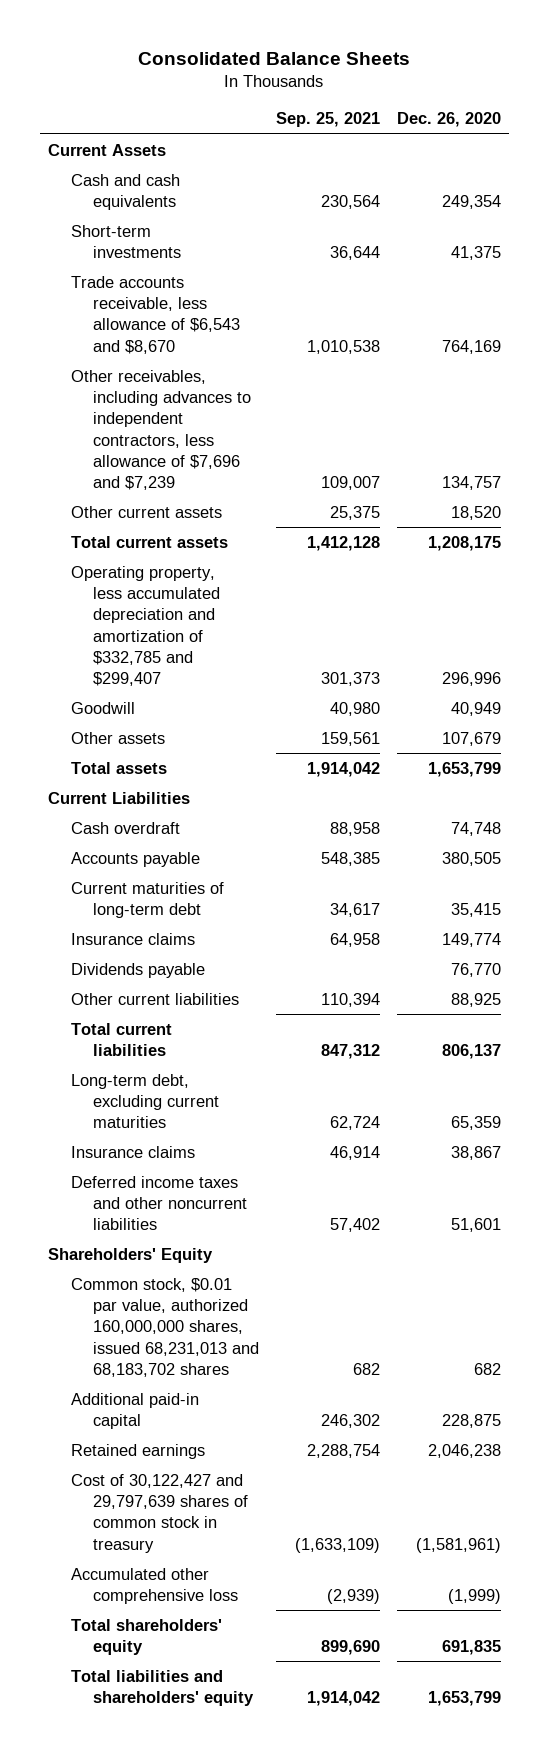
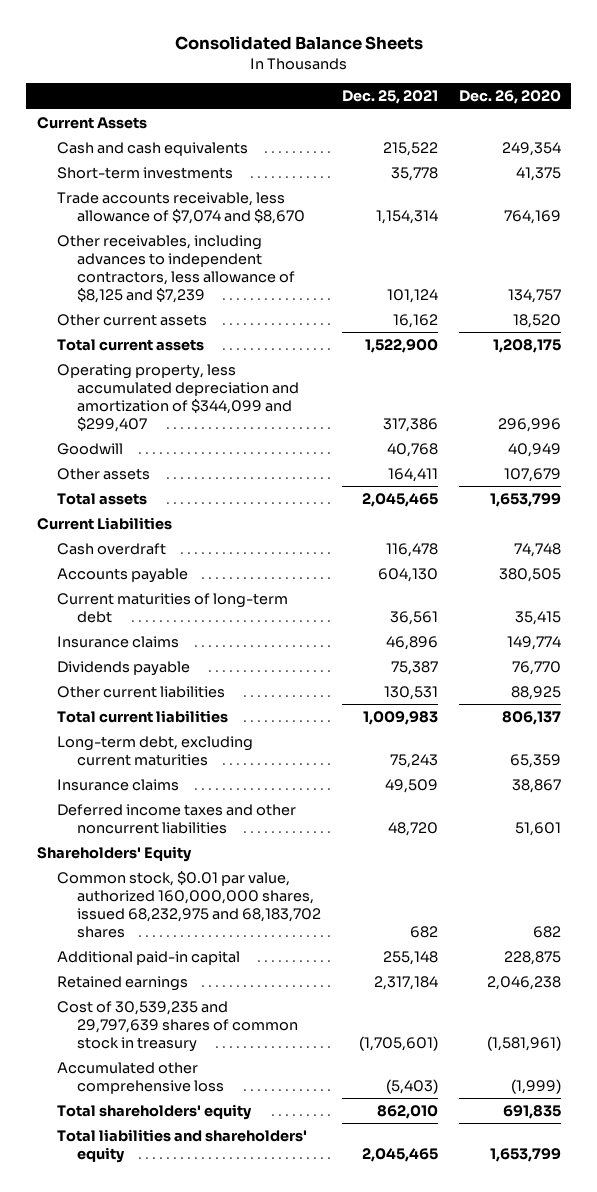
[276,112,381,128] Sep. 25, 2021 -> none
none -> [341,90,438,105] Dec. 25, 2021
[70,275,241,354] Trade accounts receivable, less allowance of $6,543 and $8,670 -> [56,192,305,224] Trade accounts receivable, less allowance of $7,074 and $8,670
[70,369,252,491] Other receivables, including advances to independent contractors, less allowance of $7,696 and $7,239 -> [56,235,295,303] Other receivables, including advances to independent contractors, less allowance of $8,125 and $7,239
[70,565,221,687] Operating property, less accumulated depreciation and amortization of $332,785 and $299,407 -> [56,364,299,432] Operating property, less accumulated depreciation and amortization of $344,099 and $299,407
[70,1277,260,1377] Common stock, $0.01 par value, authorized 160,000,000 shares, issued 68,231,013 and 68,183,702 shares -> [56,871,321,938] Common stock, $0.01 par value, authorized 160,000,000 shares, issued 68,232,975 and 68,183,702 shares
[70,1473,249,1553] Cost of 30,122,427 and 29,797,639 shares of common stock in treasury -> [56,1001,298,1052] Cost of 30,539,235 and 29,797,639 shares of common stock in treasury

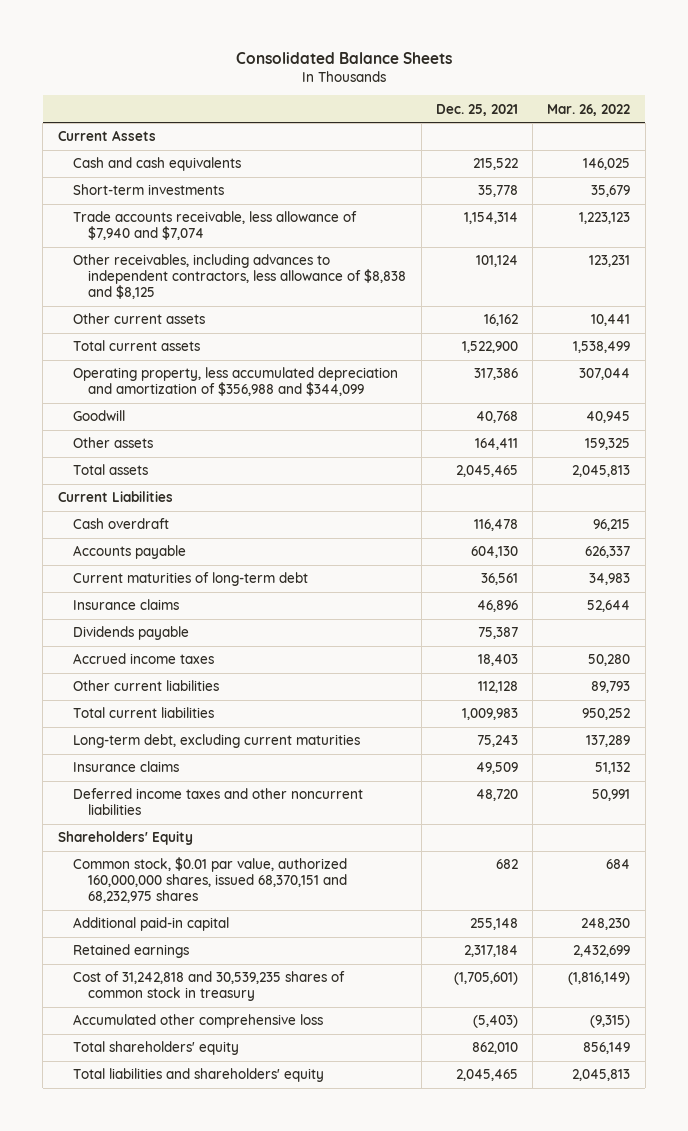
[458,90,561,105] Dec. 26, 2020 -> none
none -> [547,103,631,116] Mar. 26, 2022
[56,192,305,224] Trade accounts receivable, less allowance of $7,074 and $8,670 -> [72,211,357,241] Trade accounts receivable, less allowance of $7,940 and $7,074
[56,235,295,303] Other receivables, including advances to independent contractors, less allowance of $8,125 and $7,239 -> [72,254,407,300] Other receivables, including advances to independent contractors, less allowance of $8,838 and $8,125
[56,364,299,432] Operating property, less accumulated depreciation and amortization of $344,099 and $299,407 -> [72,367,398,397] Operating property, less accumulated depreciation and amortization of $356,988 and $344,099
none -> [72,653,214,665] Accrued income taxes
[383,686,438,701] 130,531 -> [477,681,518,694] 112,128
[56,871,321,938] Common stock, $0.01 par value, authorized 160,000,000 shares, issued 68,232,975 and 68,183,702 shares -> [72,857,348,904] Common stock, $0.01 par value, authorized 160,000,000 shares, issued 68,370,151 and 68,232,975 shares
[56,1001,298,1052] Cost of 30,539,235 and 29,797,639 shares of common stock in treasury -> [72,971,345,1002] Cost of 31,242,818 and 30,539,235 shares of common stock in treasury

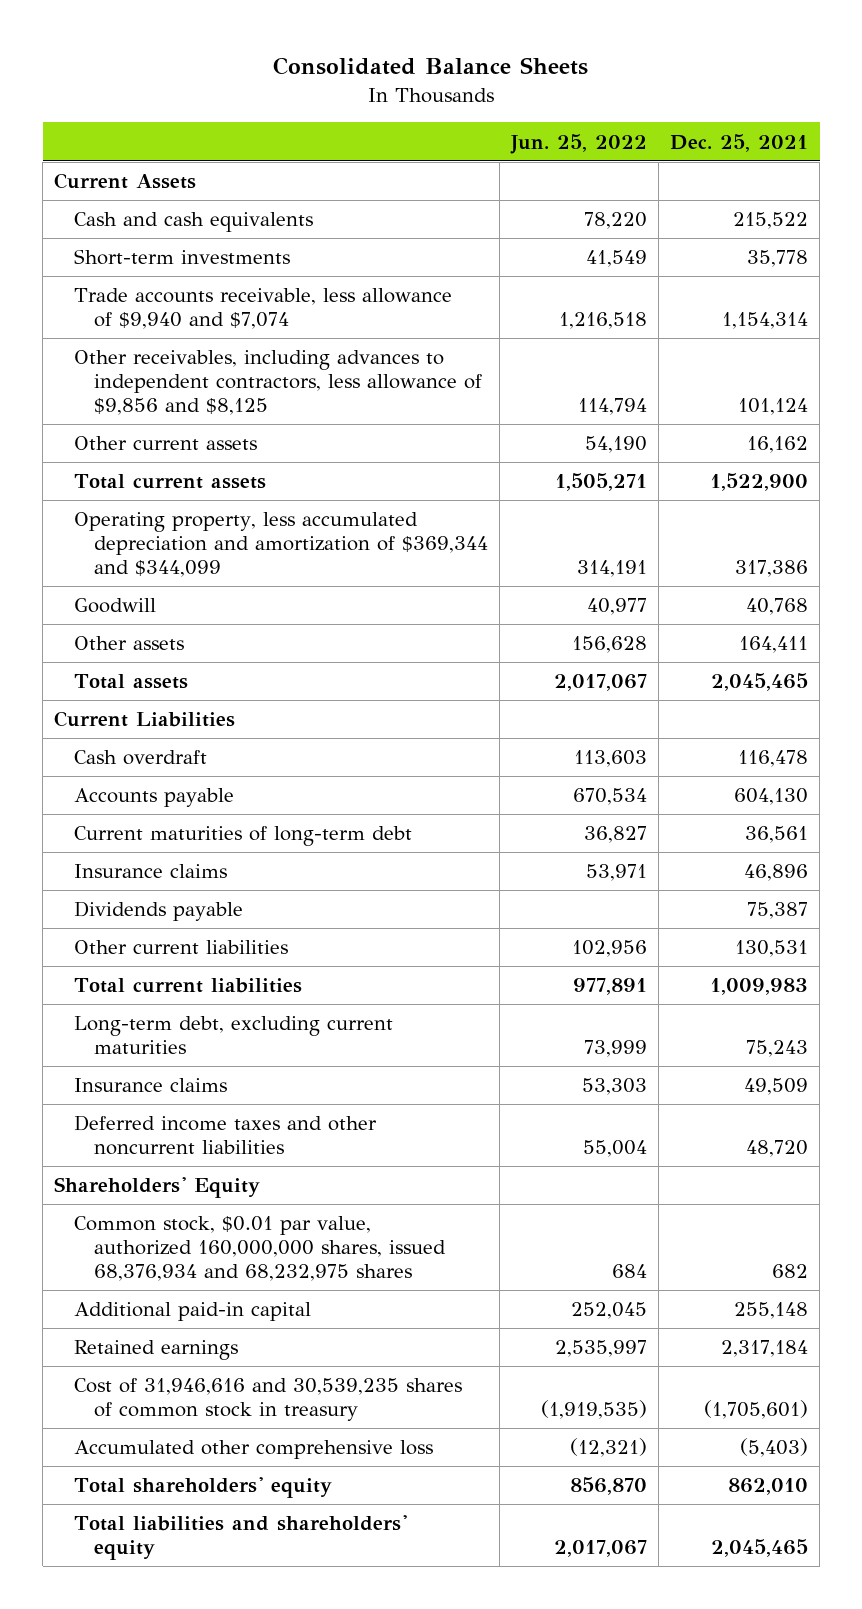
[547,103,631,116] Mar. 26, 2022 -> none
none -> [510,133,648,154] Jun. 25, 2022
[72,211,357,241] Trade accounts receivable, less allowance of $7,940 and $7,074 -> [74,288,453,330] Trade accounts receivable, less allowance of $9,940 and $7,074
[72,254,407,300] Other receivables, including advances to independent contractors, less allowance of $8,838 and $8,125 -> [74,350,482,416] Other receivables, including advances to independent contractors, less allowance of $9,856 and $8,125
[72,367,398,397] Operating property, less accumulated depreciation and amortization of $356,988 and $344,099 -> [74,512,488,578] Operating property, less accumulated depreciation and amortization of $369,344 and $344,099
[72,653,214,665] Accrued income taxes -> none
[477,681,518,694] 112,128 -> [735,940,809,958] 130,531
[72,857,348,904] Common stock, $0.01 par value, authorized 160,000,000 shares, issued 68,370,151 and 68,232,975 shares -> [74,1216,446,1282] Common stock, $0.01 par value, authorized 160,000,000 shares, issued 68,376,934 and 68,232,975 shares
[72,971,345,1002] Cost of 31,242,818 and 30,539,235 shares of common stock in treasury -> [74,1378,463,1422] Cost of 31,946,616 and 30,539,235 shares of common stock in treasury

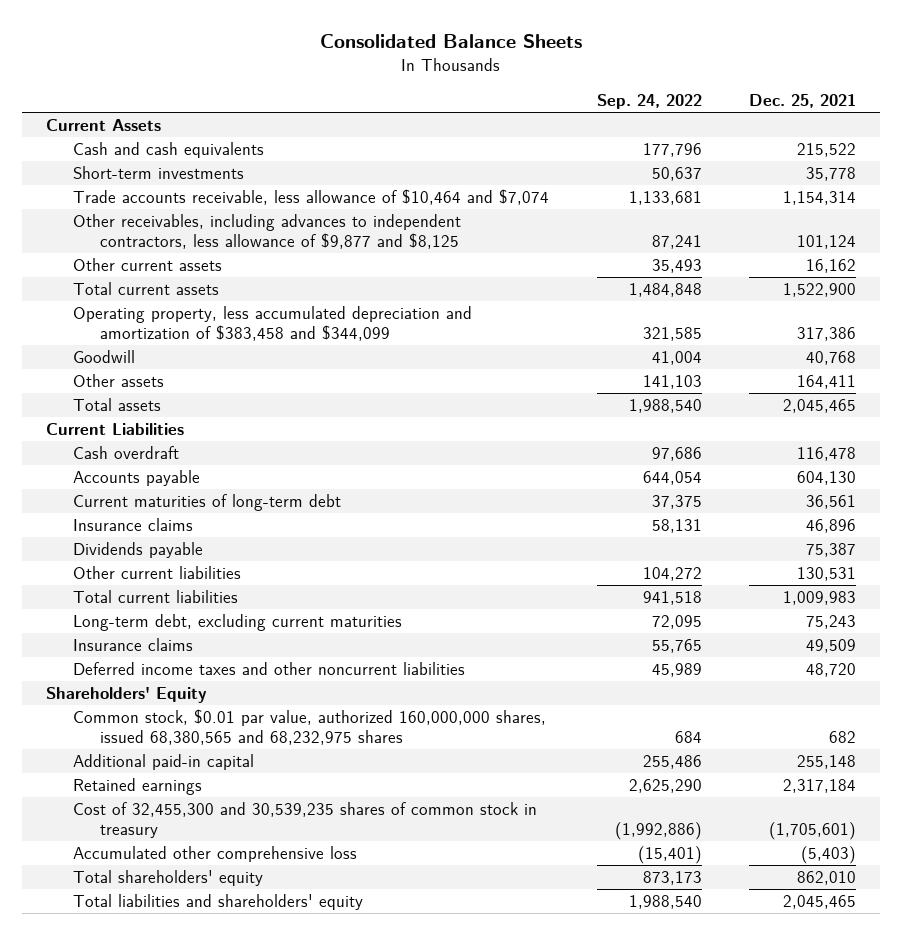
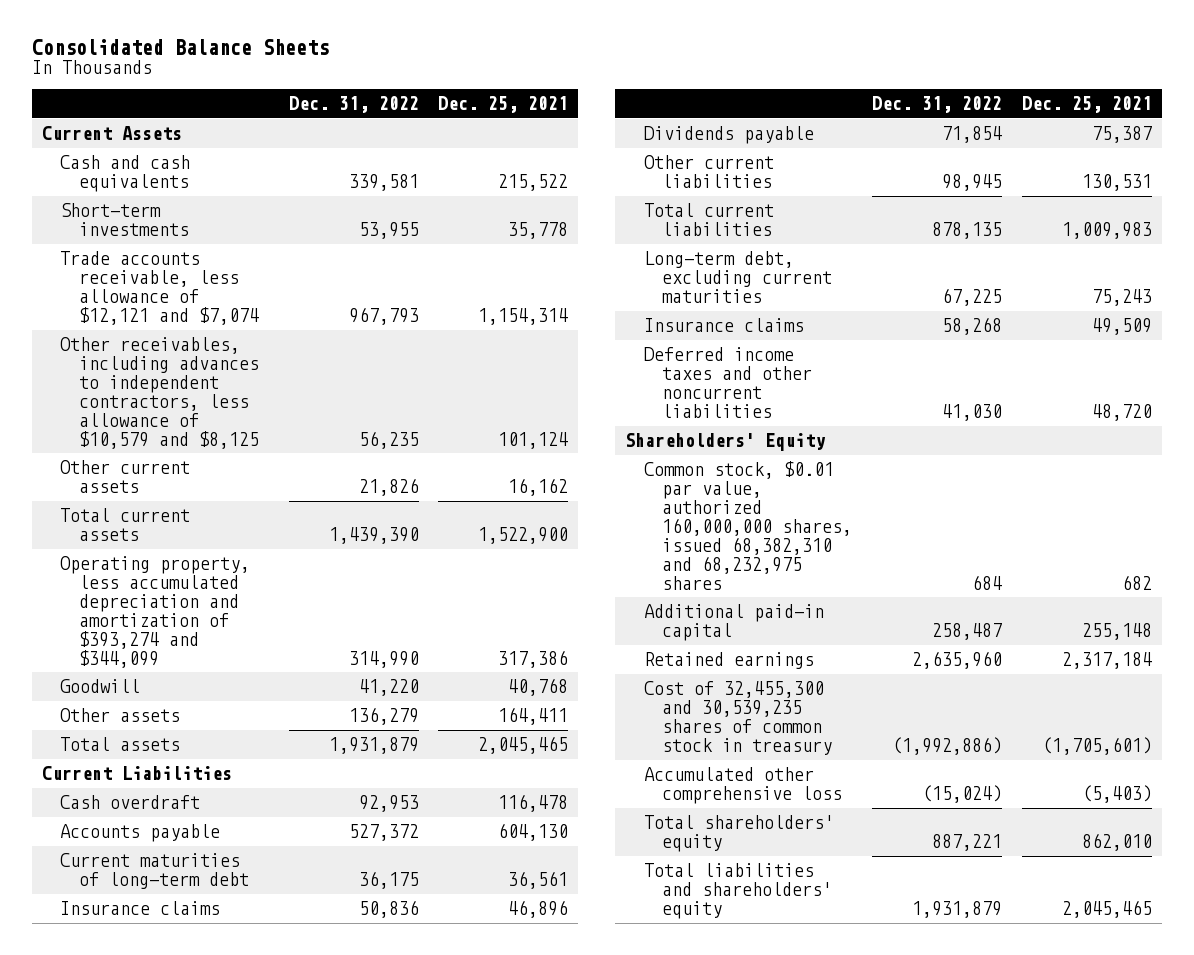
[596,93,702,109] Sep. 24, 2022 -> none
none -> [288,96,419,114] Dec. 31, 2022
[72,189,549,206] Trade accounts receivable, less allowance of $10,464 and $7,074 -> [60,251,259,325] Trade accounts receivable, less allowance of $12,121 and $7,074
[72,214,461,249] Other receivables, including advances to independent contractors, less allowance of $9,877 and $8,125 -> [60,337,259,449] Other receivables, including advances to independent contractors, less allowance of $10,579 and $8,125
[72,306,472,341] Operating property, less accumulated depreciation and amortization of $383,458 and $344,099 -> [60,556,251,668] Operating property, less accumulated depreciation and amortization of $393,274 and $344,099
[72,709,546,745] Common stock, $0.01 par value, authorized 160,000,000 shares, issued 68,380,565 and 68,232,975 shares -> [643,461,853,590] Common stock, $0.01 par value, authorized 160,000,000 shares, issued 68,382,310 and 68,232,975 shares

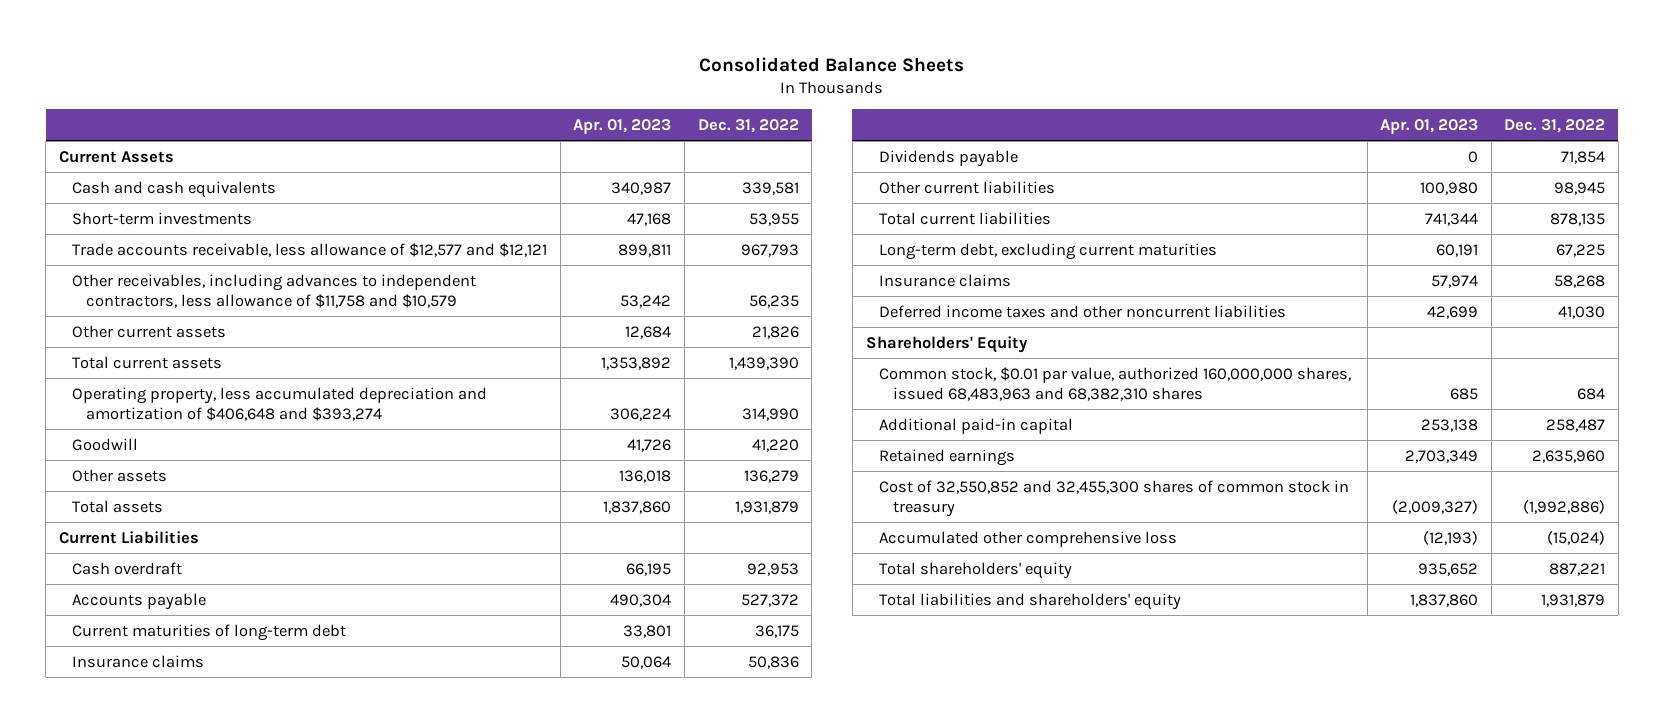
[438,96,569,114] Dec. 25, 2021 -> none
none -> [573,118,672,134] Apr. 01, 2023
[60,251,259,325] Trade accounts receivable, less allowance of $12,121 and $7,074 -> [72,242,548,257] Trade accounts receivable, less allowance of $12,577 and $12,121
[60,337,259,449] Other receivables, including advances to independent contractors, less allowance of $10,579 and $8,125 -> [72,273,477,309] Other receivables, including advances to independent contractors, less allowance of $11,758 and $10,579
[60,556,251,668] Operating property, less accumulated depreciation and amortization of $393,274 and $344,099 -> [72,386,488,422] Operating property, less accumulated depreciation and amortization of $406,648 and $393,274
[643,461,853,590] Common stock, $0.01 par value, authorized 160,000,000 shares, issued 68,382,310 and 68,232,975 shares -> [879,366,1352,402] Common stock, $0.01 par value, authorized 160,000,000 shares, issued 68,483,963 and 68,382,310 shares
[643,681,833,755] Cost of 32,455,300 and 30,539,235 shares of common stock in treasury -> [879,479,1350,518] Cost of 32,550,852 and 32,455,300 shares of common stock in treasury

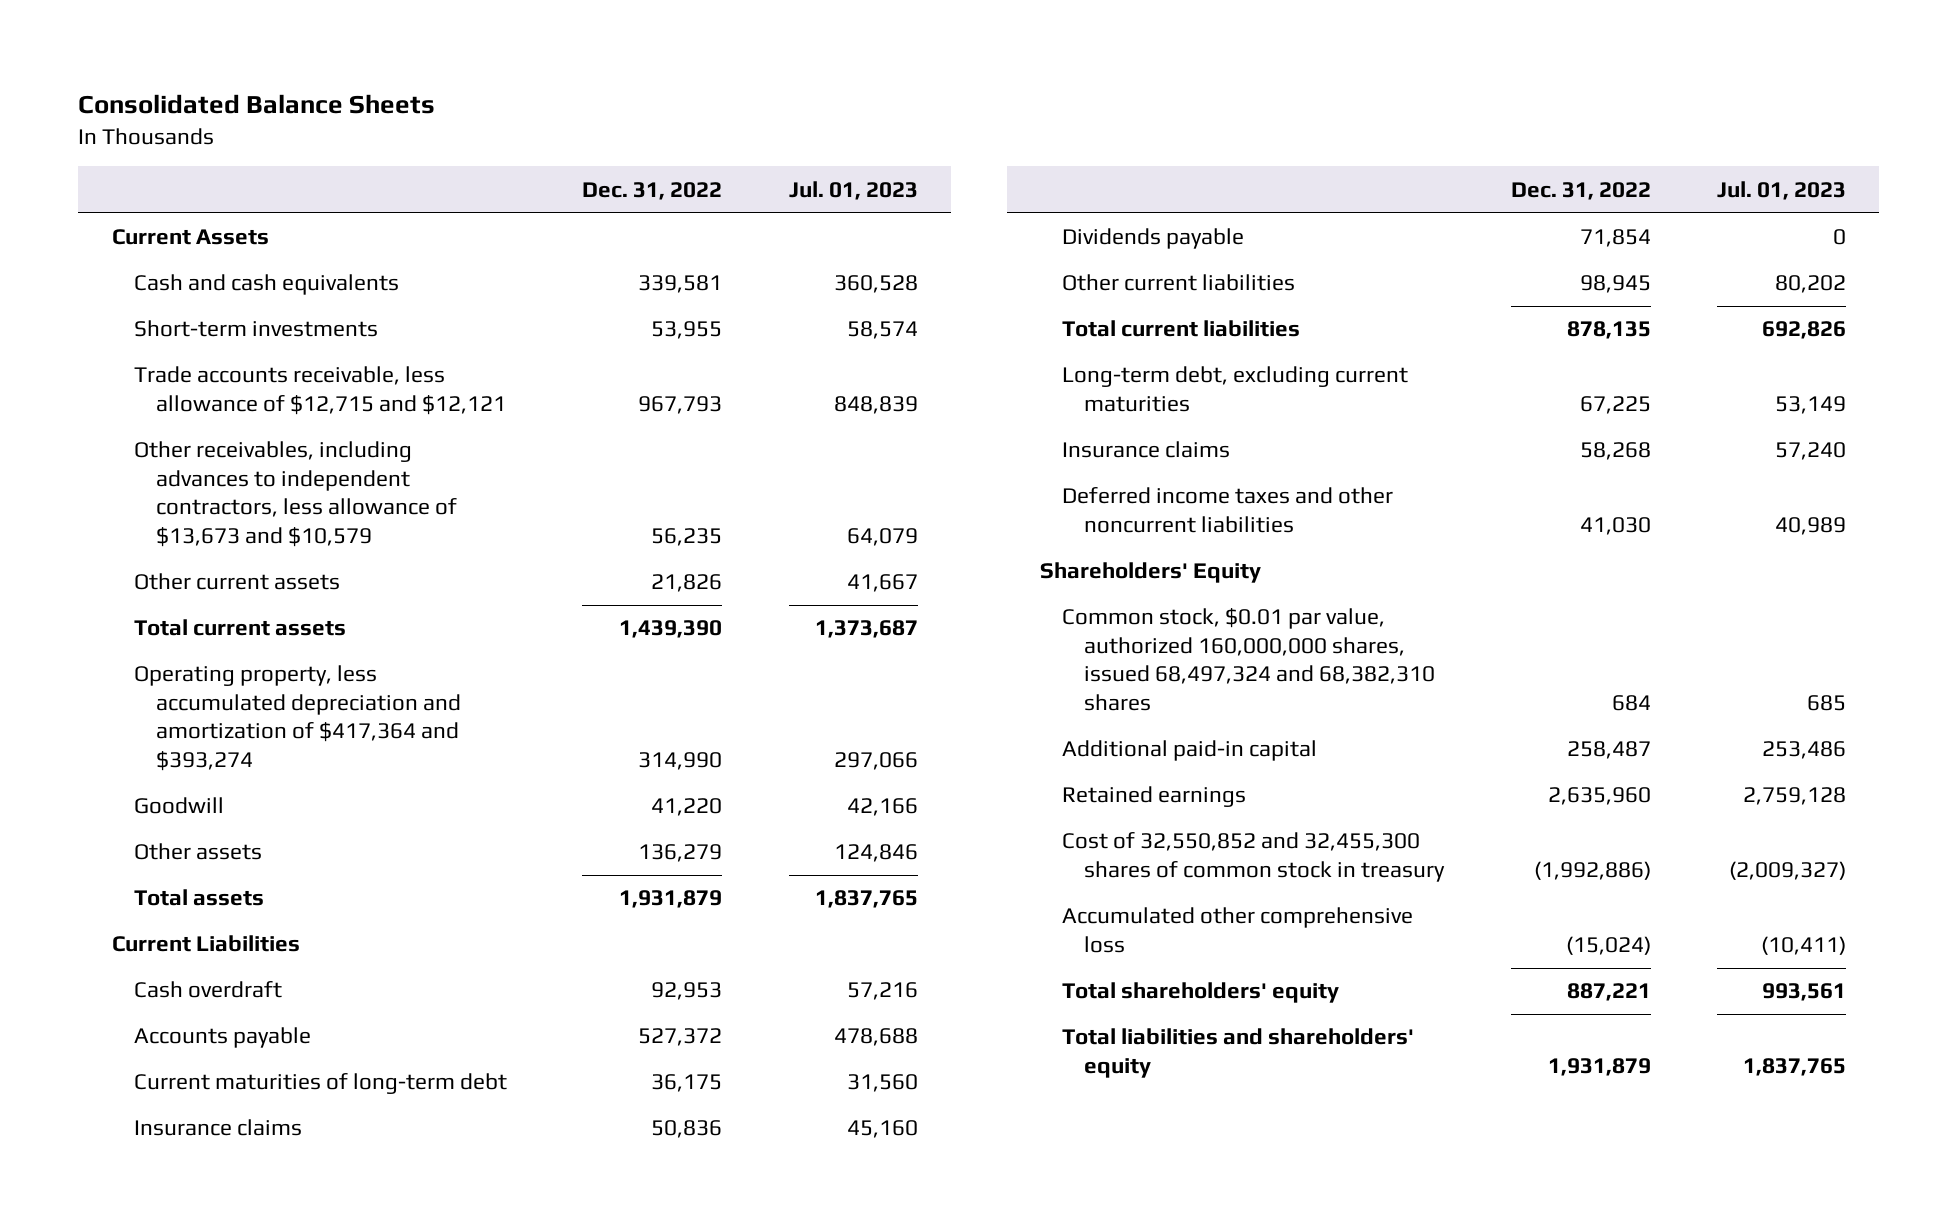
[573,118,672,134] Apr. 01, 2023 -> none
none -> [788,180,918,200] Jul. 01, 2023
[72,242,548,257] Trade accounts receivable, less allowance of $12,577 and $12,121 -> [133,366,506,415] Trade accounts receivable, less allowance of $12,715 and $12,121
[72,273,477,309] Other receivables, including advances to independent contractors, less allowance of $11,758 and $10,579 -> [133,441,457,547] Other receivables, including advances to independent contractors, less allowance of $13,673 and $10,579
[72,386,488,422] Operating property, less accumulated depreciation and amortization of $406,648 and $393,274 -> [133,665,461,771] Operating property, less accumulated depreciation and amortization of $417,364 and $393,274
[879,366,1352,402] Common stock, $0.01 par value, authorized 160,000,000 shares, issued 68,483,963 and 68,382,310 shares -> [1062,608,1436,711] Common stock, $0.01 par value, authorized 160,000,000 shares, issued 68,497,324 and 68,382,310 shares

